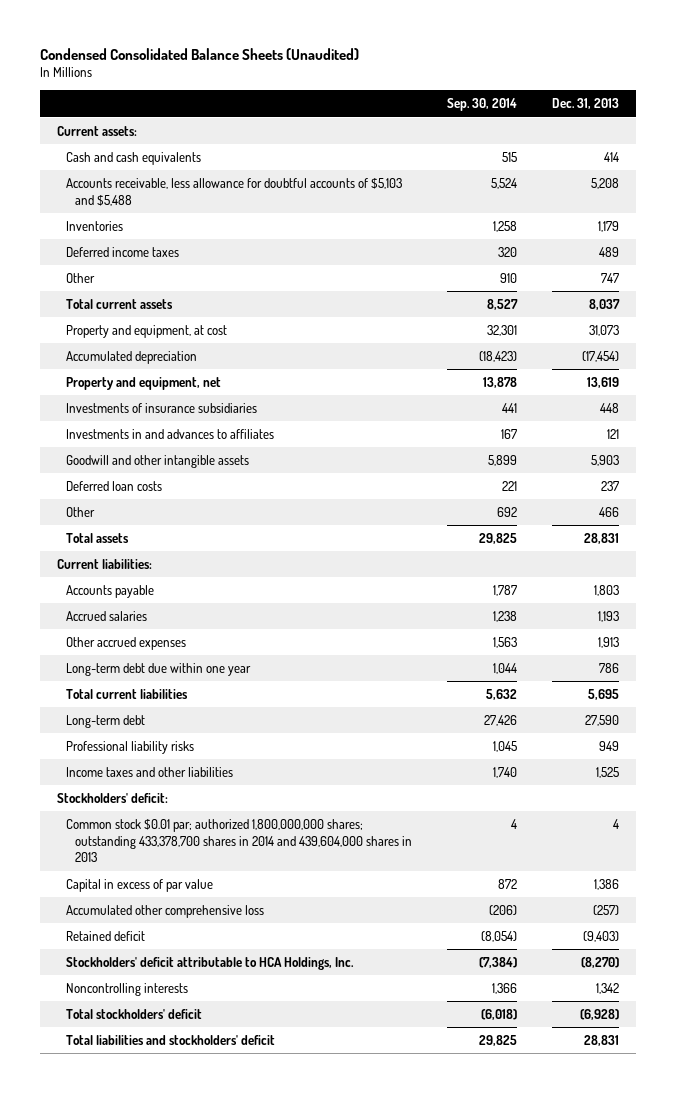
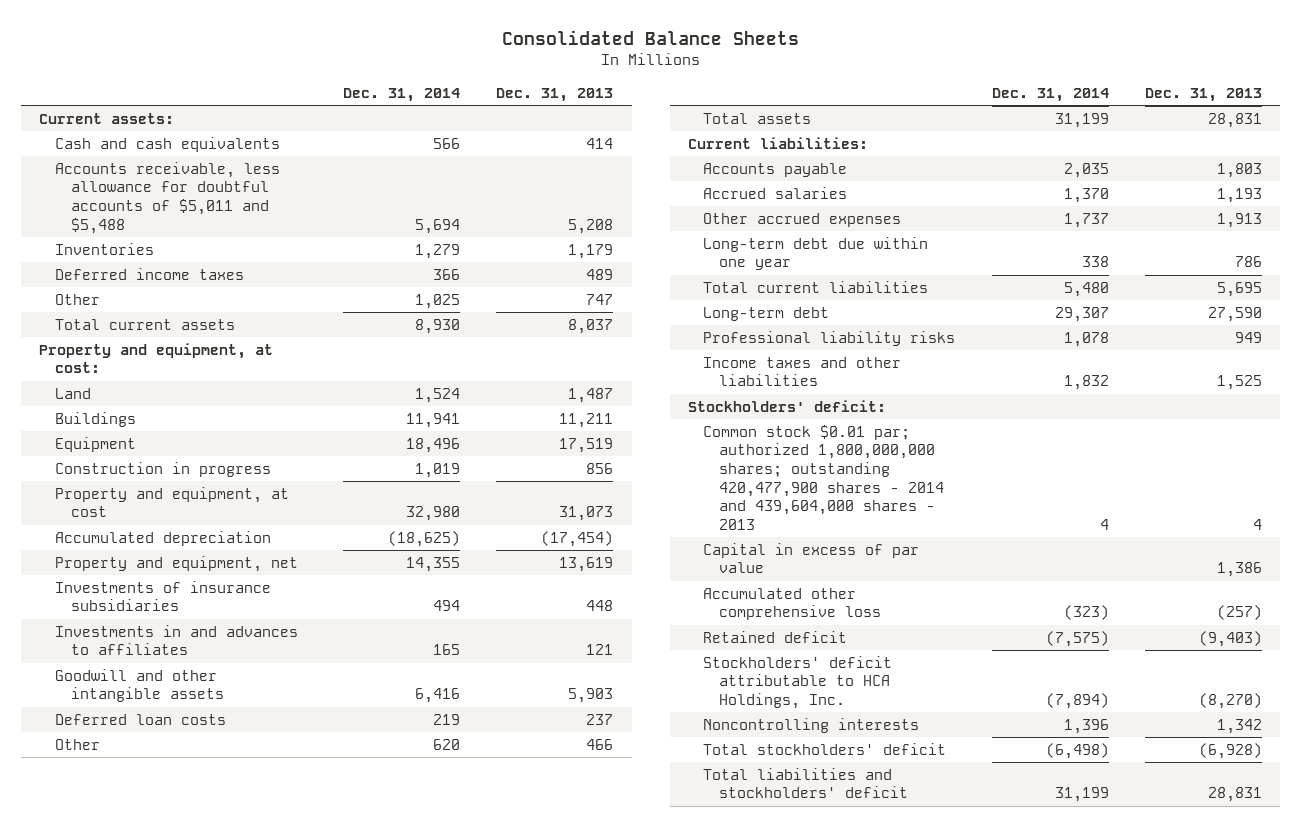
[39,47,359,60] Condensed Consolidated Balance Sheets (Unaudited) -> [501,29,799,45] Consolidated Balance Sheets
[446,98,517,112] Sep. 30, 2014 -> none
none -> [343,88,461,103] Dec. 31, 2014
[66,177,403,206] Accounts receivable, less allowance for doubtful accounts of $5,103 and $5,488 -> [54,161,280,234] Accounts receivable, less allowance for doubtful accounts of $5,011 and $5,488
none -> [39,342,274,374] Property and equipment, at cost:
none -> [54,387,91,399] Land
none -> [54,411,136,427] Buildings
none -> [54,436,136,452] Equipment
none -> [54,461,271,477] Construction in progress
[66,818,413,863] Common stock $0.01 par; authorized 1,800,000,000 shares; outstanding 433,378,700 shares in 2014 and 439,604,000 shares in 2013 -> [703,424,945,530] Common stock $0.01 par; authorized 1,800,000,000 shares; outstanding 420,477,900 shares - 2014 and 439,604,000 shares - 2013

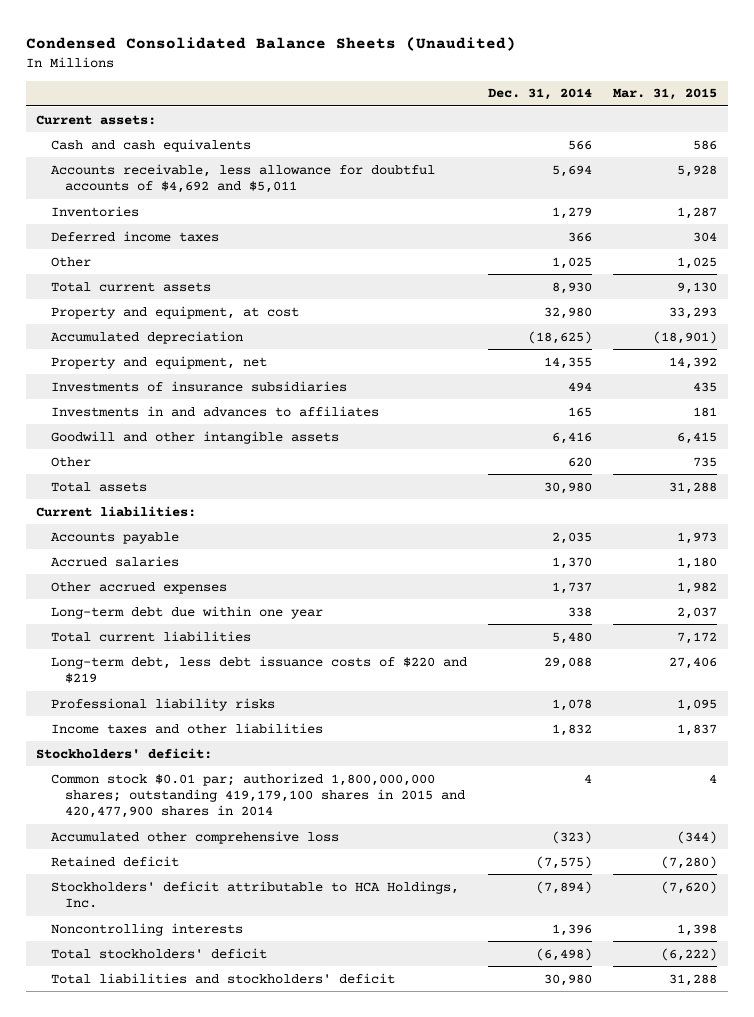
[501,29,799,45] Consolidated Balance Sheets -> [25,36,516,51] Condensed Consolidated Balance Sheets (Unaudited)
[496,88,614,103] Dec. 31, 2013 -> none
none -> [613,88,718,101] Mar. 31, 2015
[54,161,280,234] Accounts receivable, less allowance for doubtful accounts of $5,011 and $5,488 -> [50,163,435,194] Accounts receivable, less allowance for doubtful accounts of $4,692 and $5,011
[39,342,274,374] Property and equipment, at cost: -> none
[54,387,91,399] Land -> none
[54,411,136,427] Buildings -> none
[54,436,136,452] Equipment -> none
[54,461,271,477] Construction in progress -> none
[54,713,226,725] Deferred loan costs -> none
[1054,112,1109,128] 31,199 -> [543,481,592,494] 30,980
[703,306,830,321] Long-term debt -> [50,655,467,684] Long-term debt, less debt issuance costs of $220 and $219
[1054,306,1109,322] 29,307 -> [543,656,592,669] 29,088
[703,542,920,574] Capital in excess of par value -> none
[703,424,945,530] Common stock $0.01 par; authorized 1,800,000,000 shares; outstanding 420,477,900 shares - 2014 and 439,604,000 shares - 2013 -> [50,772,465,819] Common stock $0.01 par; authorized 1,800,000,000 shares; outstanding 419,179,100 shares in 2015 and 420,477,900 shares in 2014
[1054,787,1109,803] 31,199 -> [543,973,592,986] 30,980

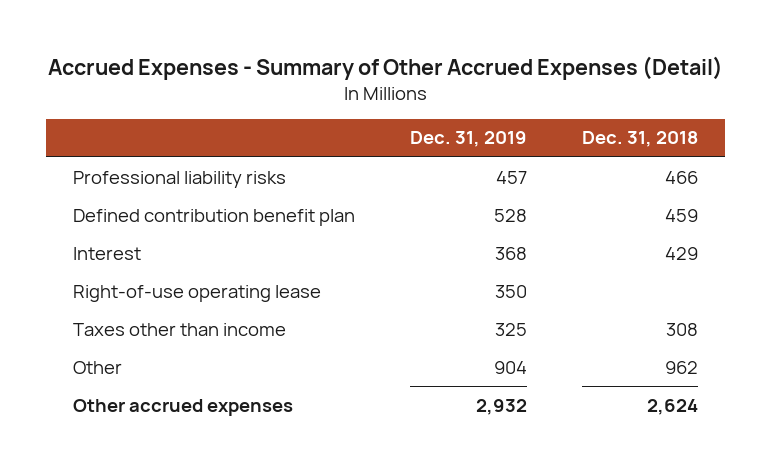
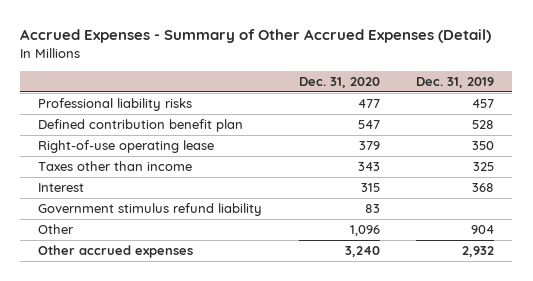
[581,131,698,148] Dec. 31, 2018 -> none
none -> [298,76,380,88] Dec. 31, 2020
[73,246,142,260] Interest -> [38,183,85,193] Interest
none -> [38,203,263,217] Government stimulus refund liability

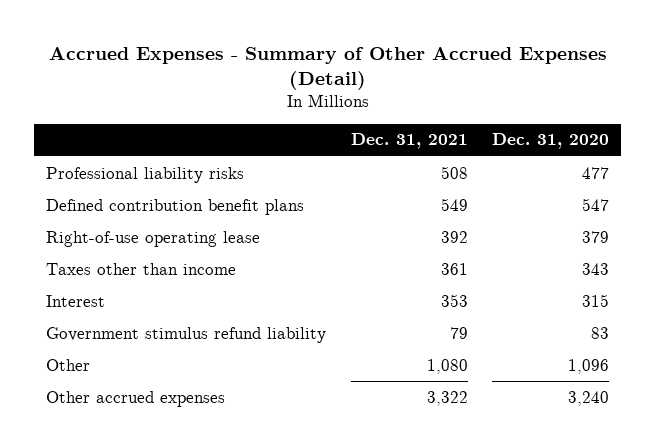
[416,76,495,88] Dec. 31, 2019 -> none
none -> [350,133,468,150] Dec. 31, 2021
[38,119,244,133] Defined contribution benefit plan -> [46,198,305,215] Defined contribution benefit plans

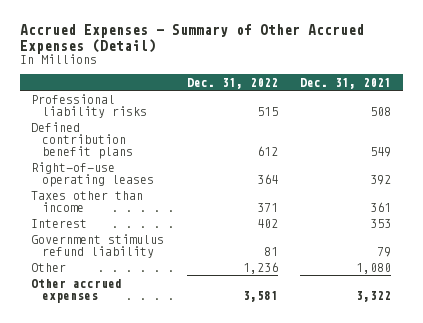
[492,133,610,150] Dec. 31, 2020 -> none
none -> [186,77,278,89] Dec. 31, 2022
[46,230,261,247] Right-of-use operating lease -> [31,161,155,187] Right-of-use operating leases

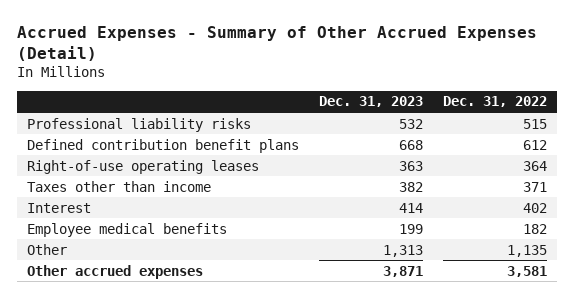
[300,77,392,89] Dec. 31, 2021 -> none
none -> [319,96,424,108] Dec. 31, 2023
[31,233,165,258] Government stimulus refund liability -> none
none -> [27,222,228,237] Employee medical benefits
[242,261,278,274] 1,236 -> [507,244,548,257] 1,135

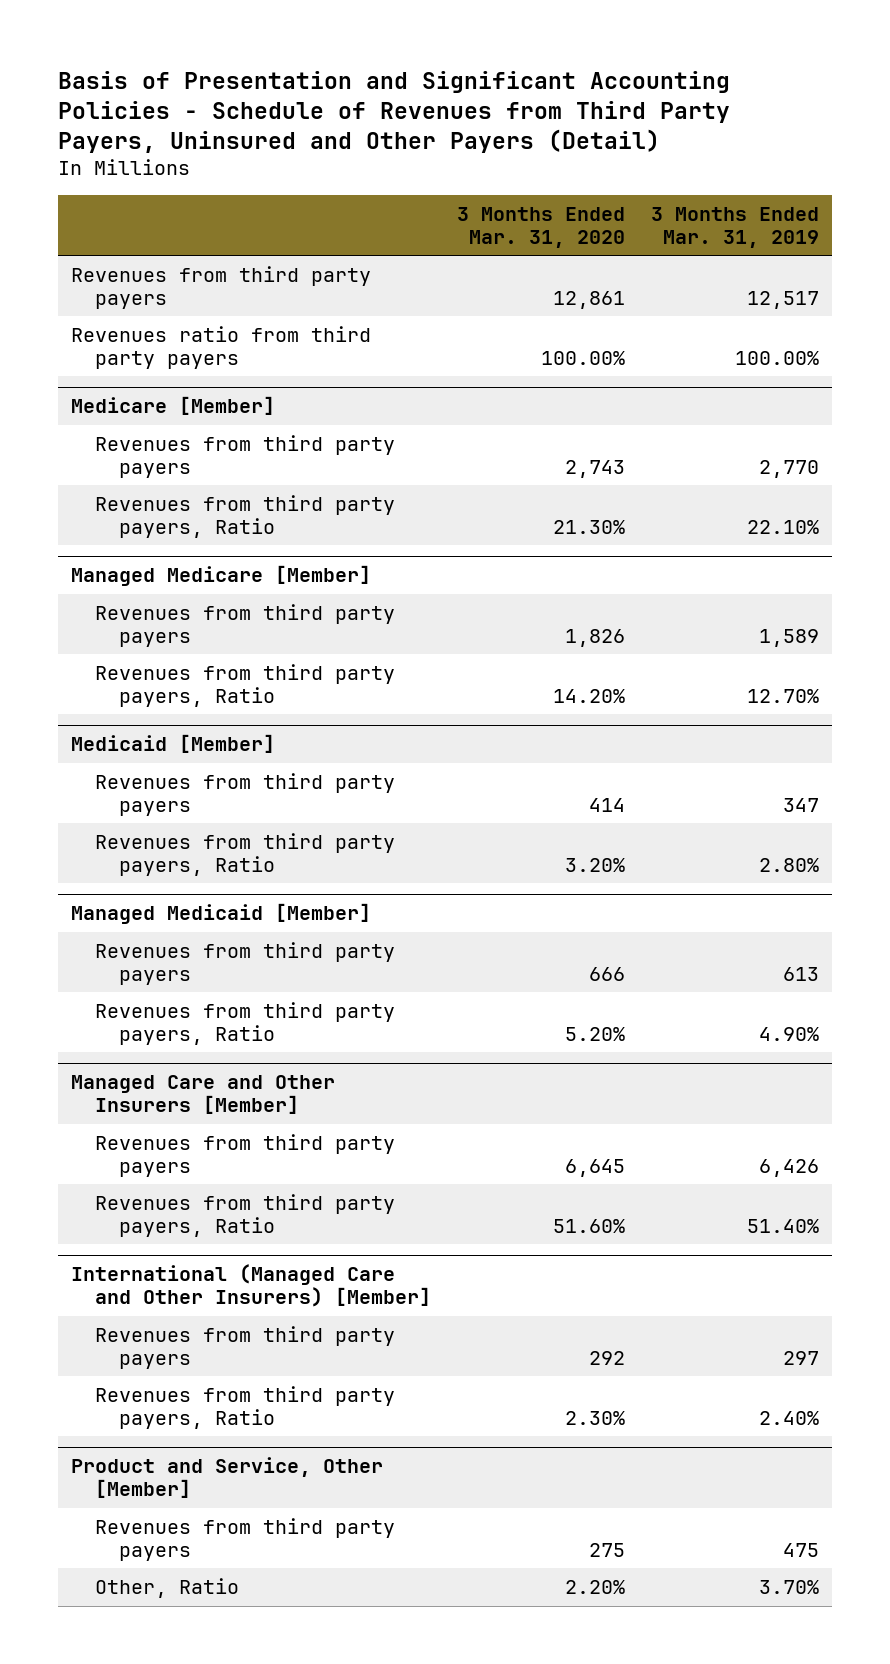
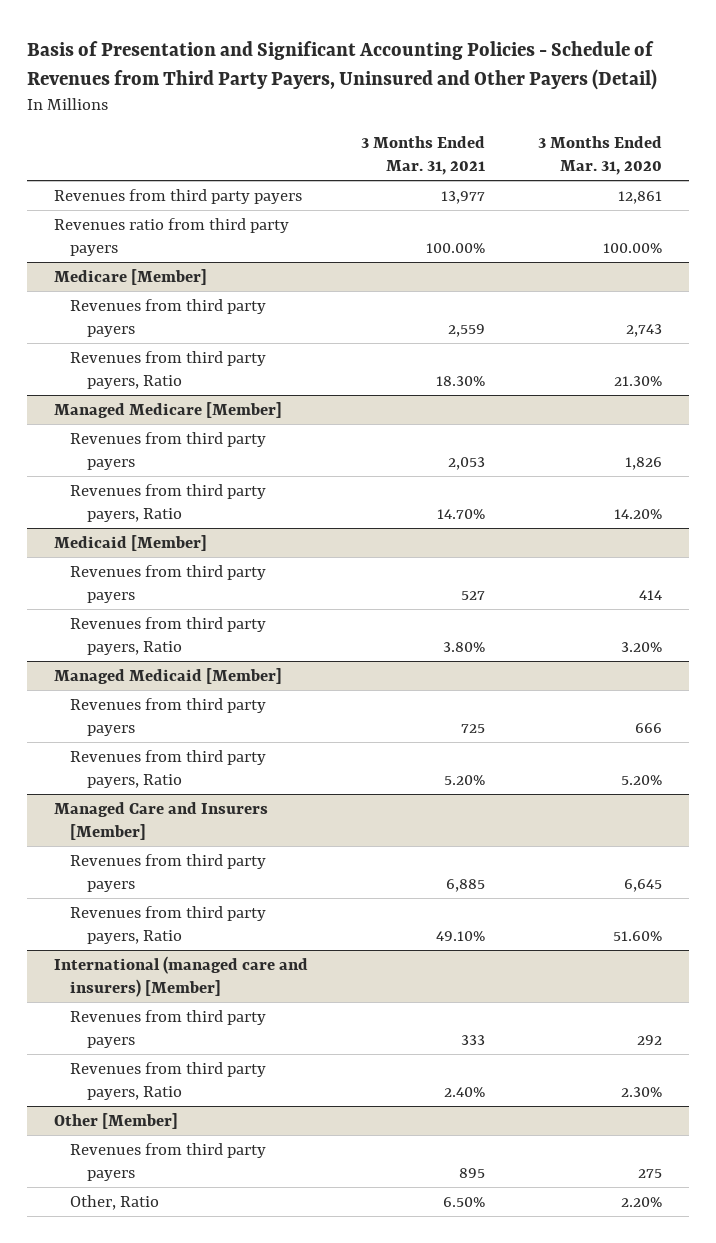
[651,206,820,248] 3 Months Ended Mar. 31, 2019 -> none
none -> [361,136,486,175] 3 Months Ended Mar. 31, 2021
[71,1075,336,1114] Managed Care and Other Insurers [Member] -> [53,801,268,840] Managed Care and Insurers [Member]
[71,1264,432,1307] International (Managed Care and Other Insurers) [Member] -> [53,955,308,997] International (managed care and insurers) [Member]
[71,1457,384,1498] Product and Service, Other [Member] -> [53,1112,178,1129] Other [Member]

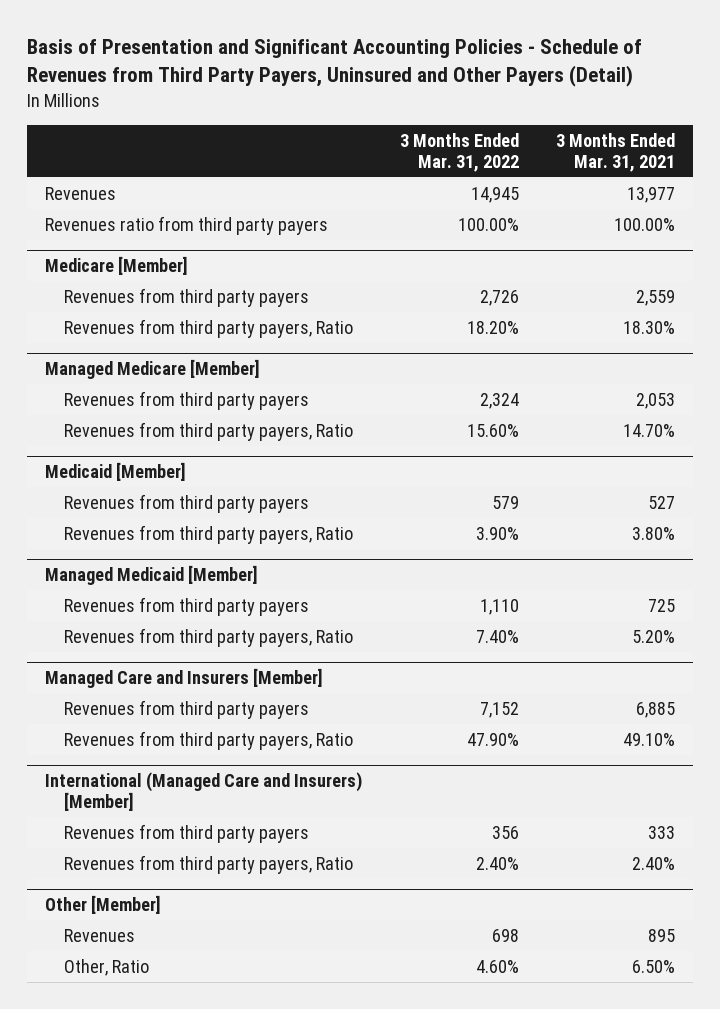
[538,136,663,175] 3 Months Ended Mar. 31, 2020 -> none
none -> [399,132,519,172] 3 Months Ended Mar. 31, 2022
[53,188,302,204] Revenues from third party payers -> [45,186,117,200] Revenues
[53,955,308,997] International (managed care and insurers) [Member] -> [45,772,363,812] International (Managed Care and Insurers) [Member]
[70,1142,267,1181] Revenues from third party payers -> [63,928,135,942] Revenues

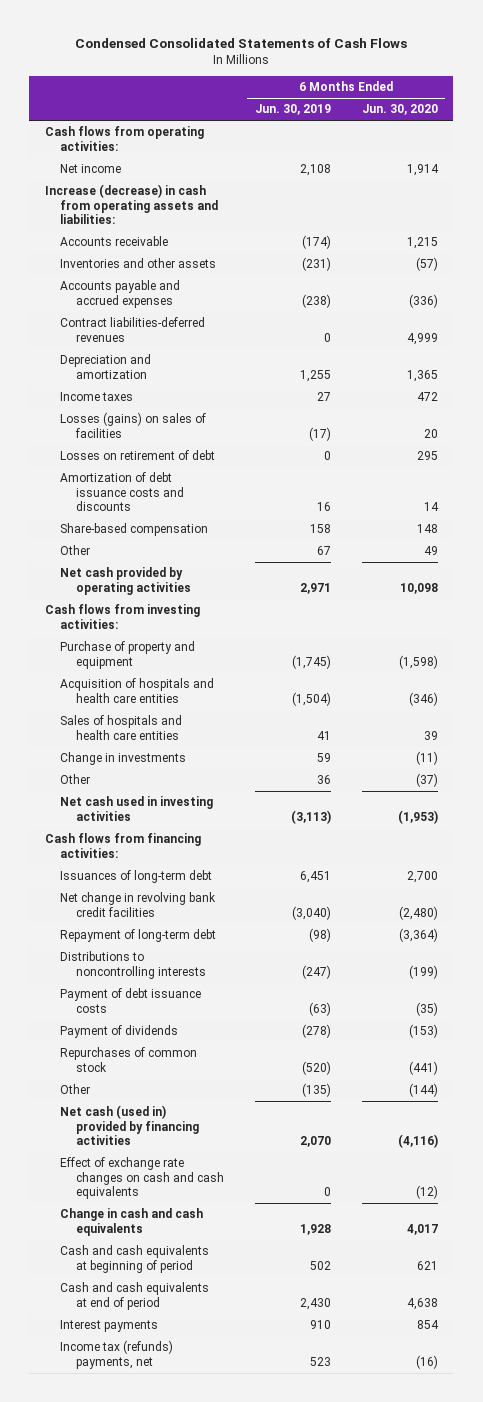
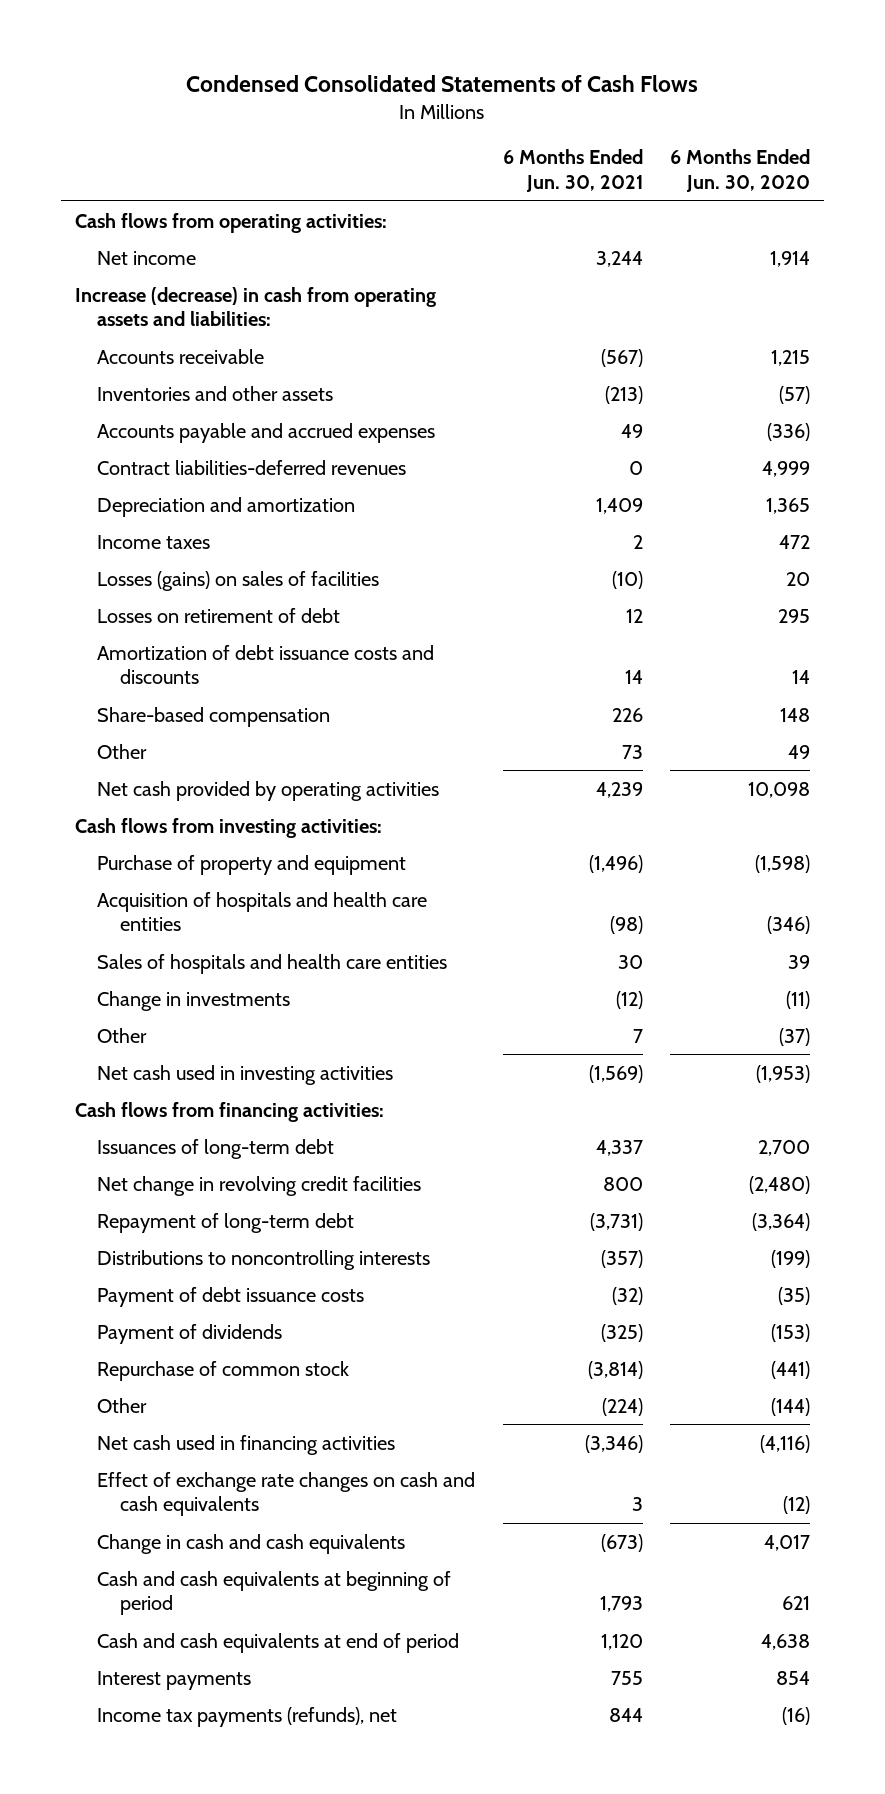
[254,104,331,116] Jun. 30, 2019 -> none
none -> [502,149,643,192] 6 Months Ended Jun. 30, 2021
[60,892,217,917] Net change in revolving bank credit facilities -> [97,1175,422,1196] Net change in revolving credit facilities
[60,1047,198,1072] Repurchases of common stock -> [97,1360,350,1381] Repurchase of common stock
[60,1105,199,1146] Net cash (used in) provided by financing activities -> [97,1434,396,1455] Net cash used in financing activities
[60,1340,174,1369] Income tax (refunds) payments, net -> [97,1706,398,1727] Income tax payments (refunds), net

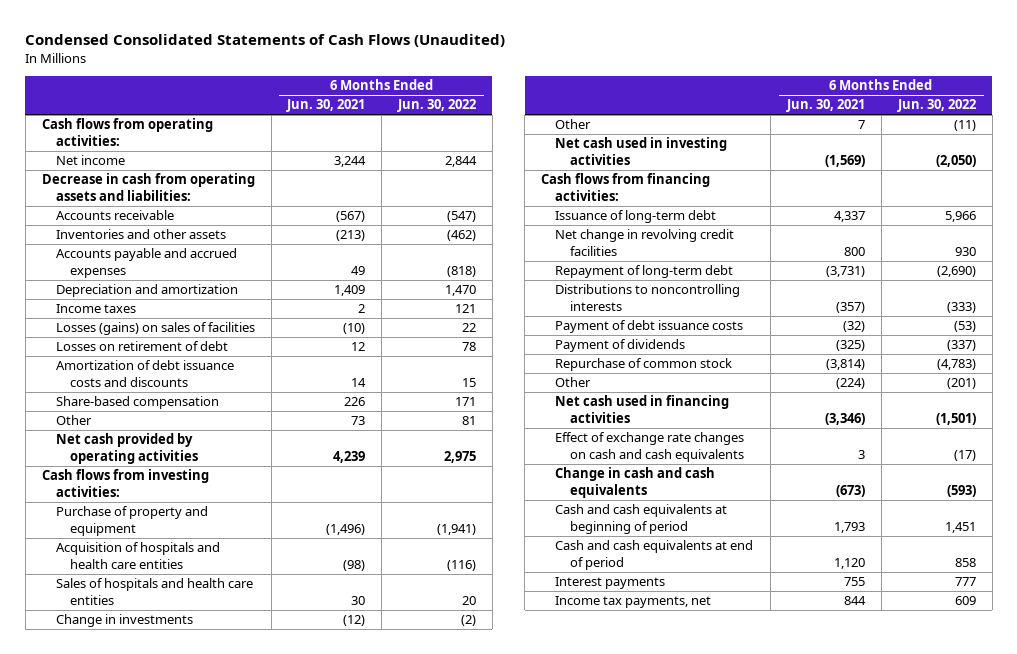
[186,74,699,92] Condensed Consolidated Statements of Cash Flows -> [25,34,506,48] Condensed Consolidated Statements of Cash Flows (Unaudited)
[669,149,810,192] 6 Months Ended Jun. 30, 2020 -> none
none -> [397,99,477,113] Jun. 30, 2022
[74,286,436,327] Increase (decrease) in cash from operating assets and liabilities: -> [41,173,255,201] Decrease in cash from operating assets and liabilities:
[97,459,407,475] Contract liabilities-deferred revenues -> none
[97,1138,335,1159] Issuances of long-term debt -> [555,210,717,224] Issuance of long-term debt
[97,1706,398,1727] Income tax payments (refunds), net -> [555,596,712,609] Income tax payments, net

